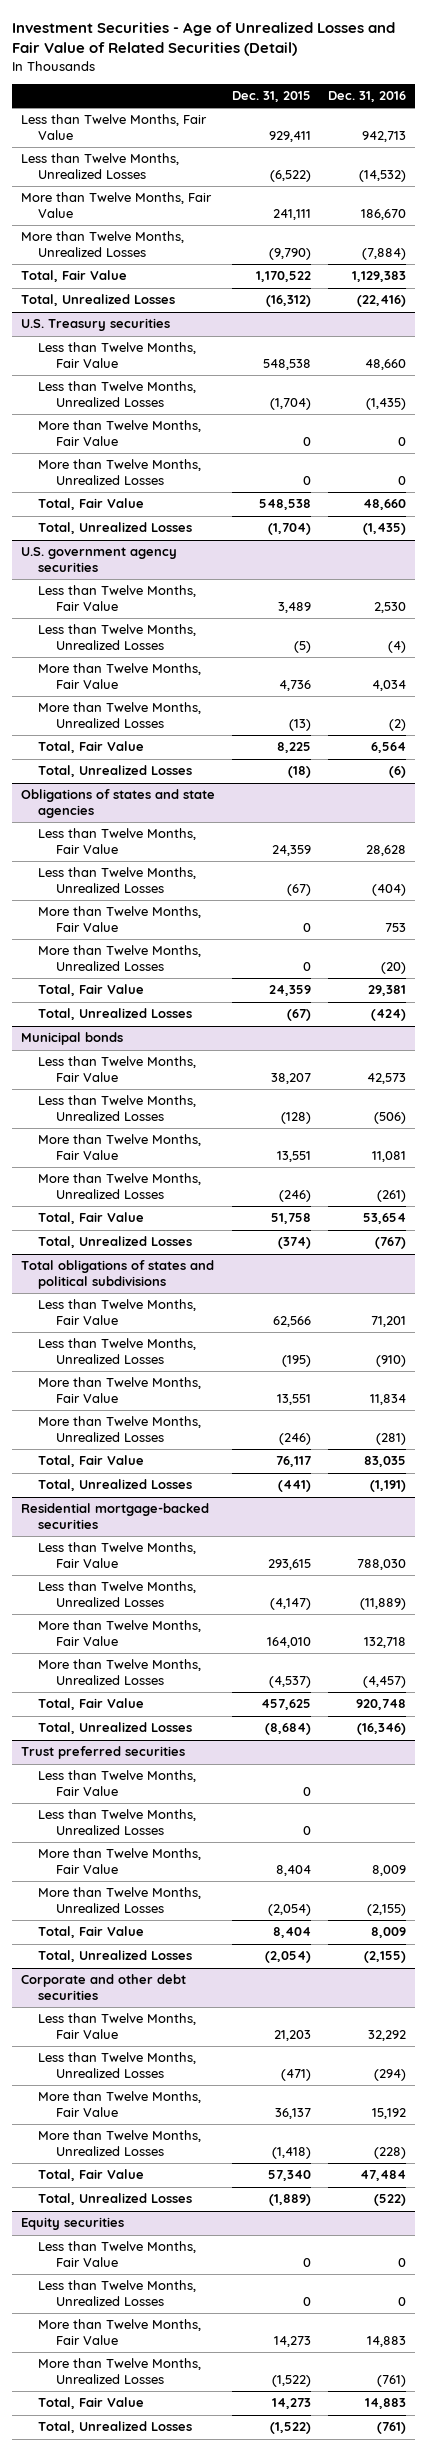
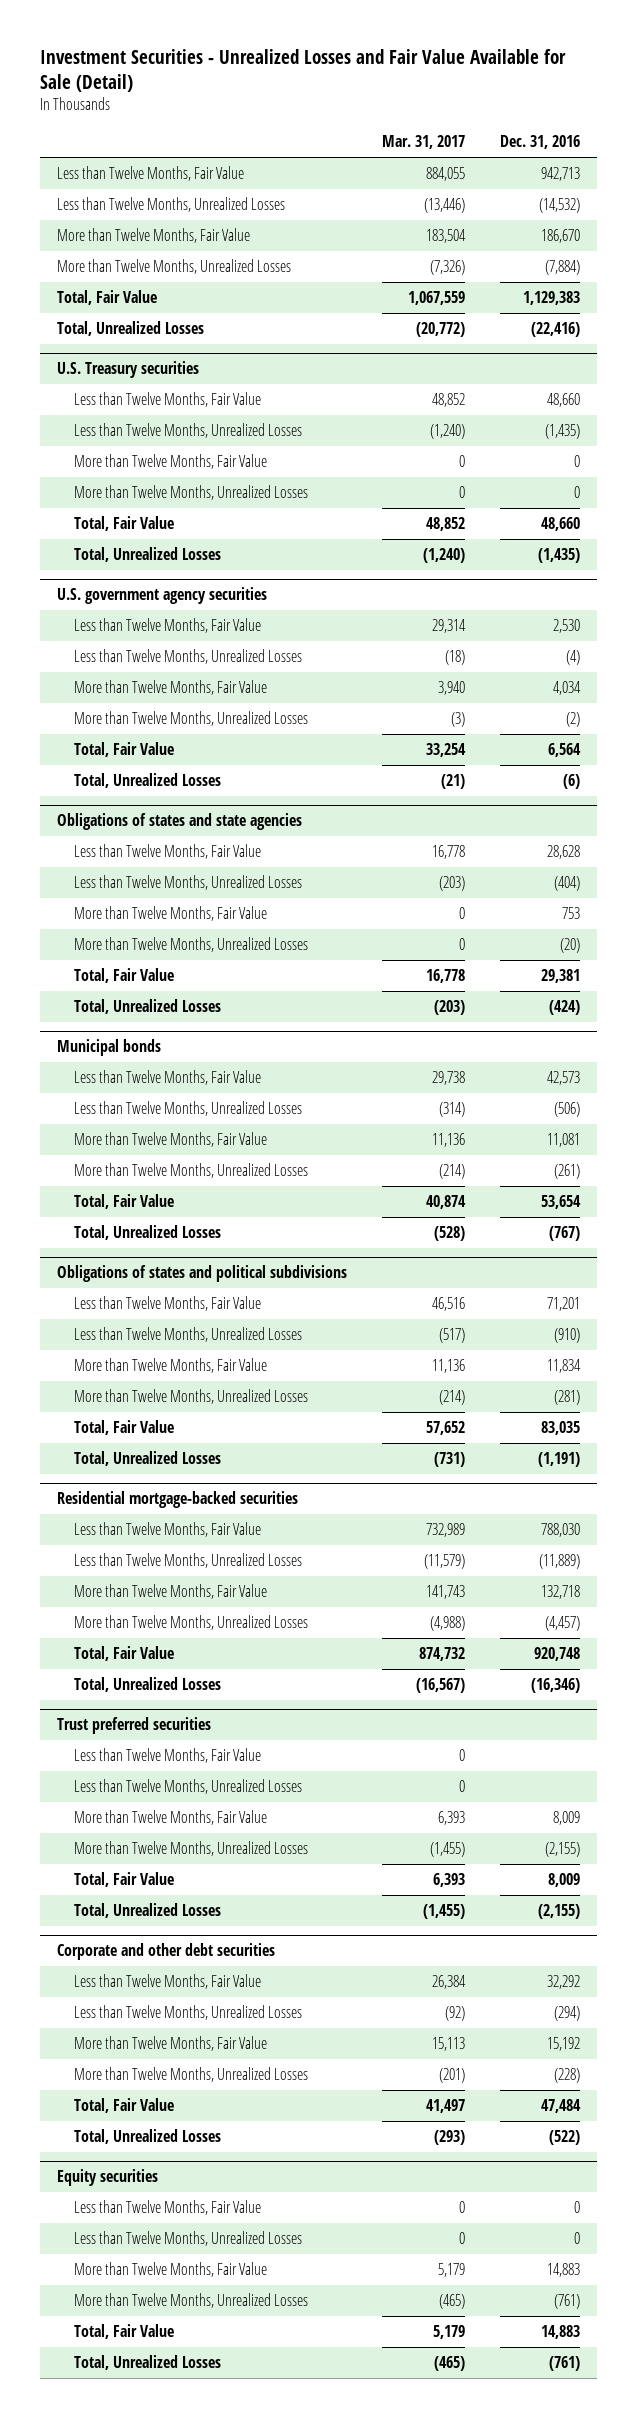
[12,21,396,56] Investment Securities - Age of Unrealized Losses and Fair Value of Related Securities (Detail) -> [39,49,566,92] Investment Securities - Unrealized Losses and Fair Value Available for Sale (Detail)
[232,91,312,103] Dec. 31, 2015 -> none
none -> [381,135,465,150] Mar. 31, 2017
[20,1260,214,1289] Total obligations of states and political subdivisions -> [57,1265,348,1283] Obligations of states and political subdivisions

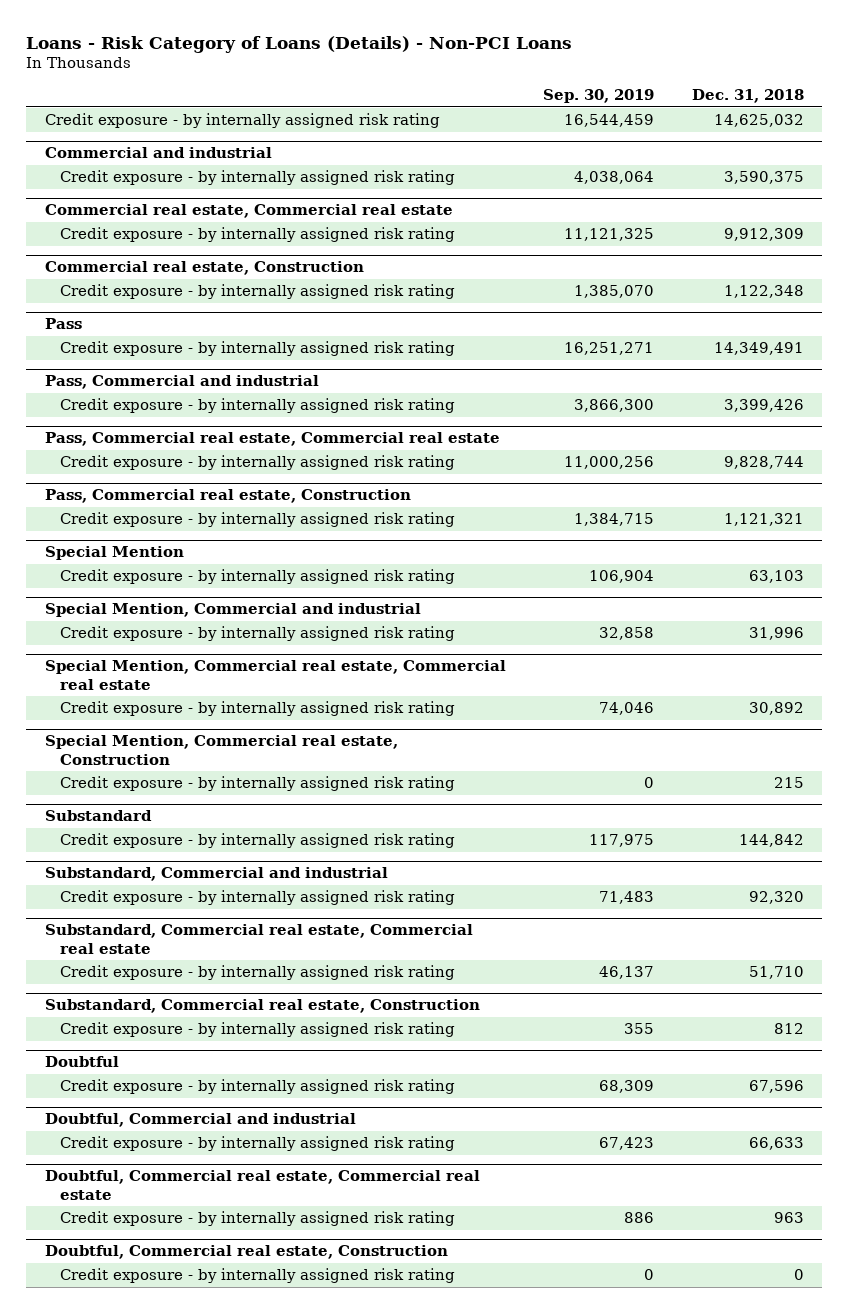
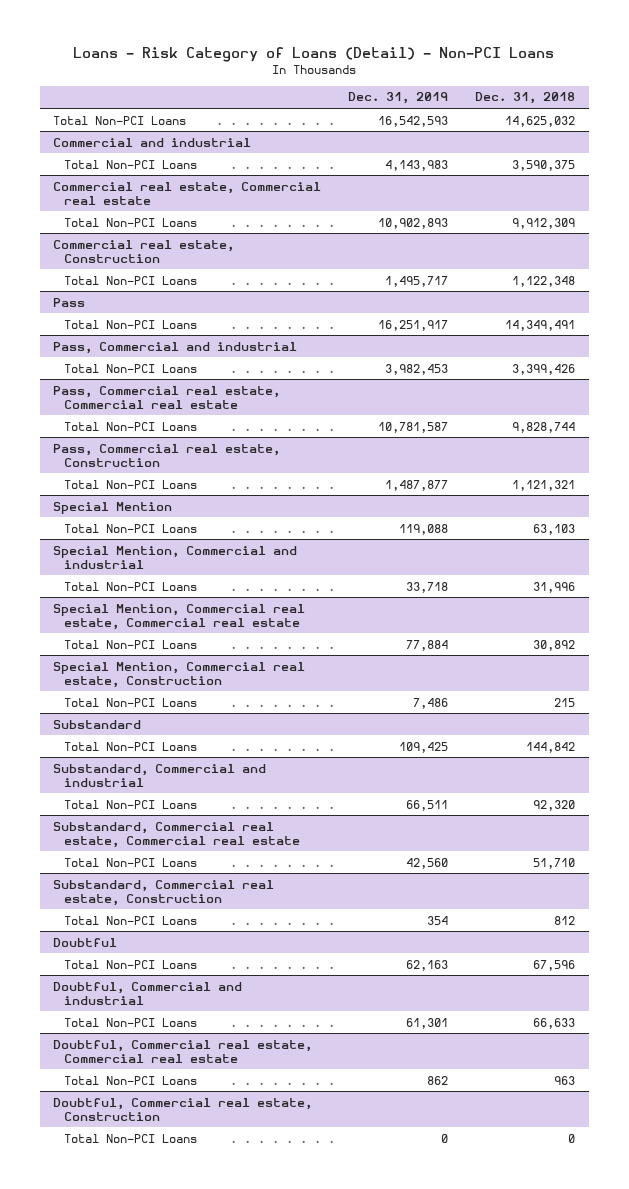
[26,35,573,53] Loans - Risk Category of Loans (Details) - Non-PCI Loans -> [73,46,555,62] Loans - Risk Category of Loans (Detail) - Non-PCI Loans
[543,89,655,104] Sep. 30, 2019 -> none
none -> [348,92,449,105] Dec. 31, 2019
[44,113,440,129] Credit exposure - by internally assigned risk rating -> [53,115,187,125] Total Non-PCI Loans
[60,170,456,186] Credit exposure - by internally assigned risk rating -> [64,159,198,169] Total Non-PCI Loans
[60,227,456,243] Credit exposure - by internally assigned risk rating -> [64,217,198,227] Total Non-PCI Loans
[60,284,456,300] Credit exposure - by internally assigned risk rating -> [64,275,198,285] Total Non-PCI Loans
[60,341,456,357] Credit exposure - by internally assigned risk rating -> [64,319,198,329] Total Non-PCI Loans
[60,398,456,414] Credit exposure - by internally assigned risk rating -> [64,363,198,373] Total Non-PCI Loans
[60,455,456,471] Credit exposure - by internally assigned risk rating -> [64,421,198,431] Total Non-PCI Loans
[60,512,456,528] Credit exposure - by internally assigned risk rating -> [64,479,198,489] Total Non-PCI Loans
[60,569,456,585] Credit exposure - by internally assigned risk rating -> [64,523,198,533] Total Non-PCI Loans
[60,626,456,642] Credit exposure - by internally assigned risk rating -> [64,581,198,591] Total Non-PCI Loans
[60,701,456,717] Credit exposure - by internally assigned risk rating -> [64,639,198,649] Total Non-PCI Loans
[60,776,456,792] Credit exposure - by internally assigned risk rating -> [64,697,198,707] Total Non-PCI Loans
[60,833,456,849] Credit exposure - by internally assigned risk rating -> [64,741,198,751] Total Non-PCI Loans
[60,890,456,906] Credit exposure - by internally assigned risk rating -> [64,799,198,809] Total Non-PCI Loans
[60,965,456,981] Credit exposure - by internally assigned risk rating -> [64,857,198,867] Total Non-PCI Loans
[60,1022,456,1038] Credit exposure - by internally assigned risk rating -> [64,915,198,925] Total Non-PCI Loans
[60,1079,456,1095] Credit exposure - by internally assigned risk rating -> [64,959,198,969] Total Non-PCI Loans
[60,1136,456,1152] Credit exposure - by internally assigned risk rating -> [64,1017,198,1027] Total Non-PCI Loans
[60,1211,456,1227] Credit exposure - by internally assigned risk rating -> [64,1075,198,1085] Total Non-PCI Loans
[60,1268,456,1284] Credit exposure - by internally assigned risk rating -> [64,1133,198,1143] Total Non-PCI Loans

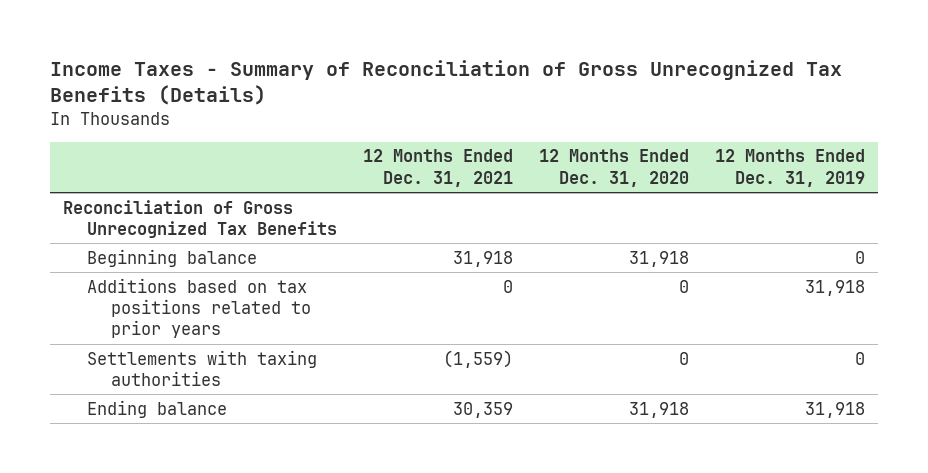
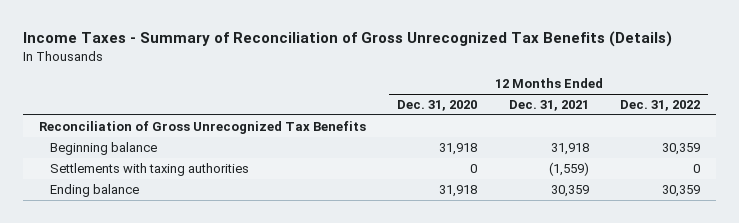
[714,149,865,187] 12 Months Ended Dec. 31, 2019 -> none
none -> [619,100,700,112] Dec. 31, 2022
[87,277,312,339] Additions based on tax positions related to prior years -> none

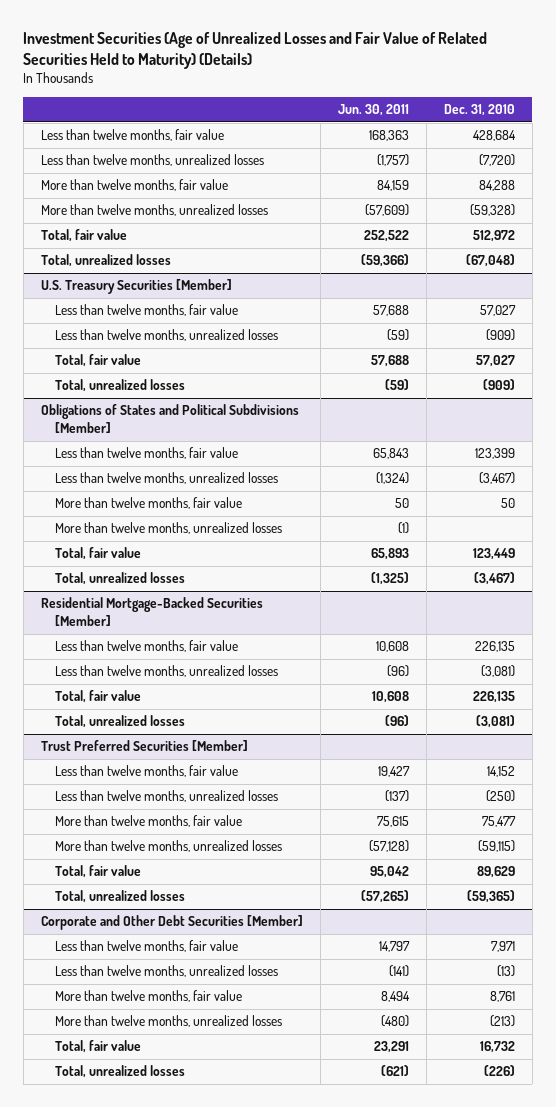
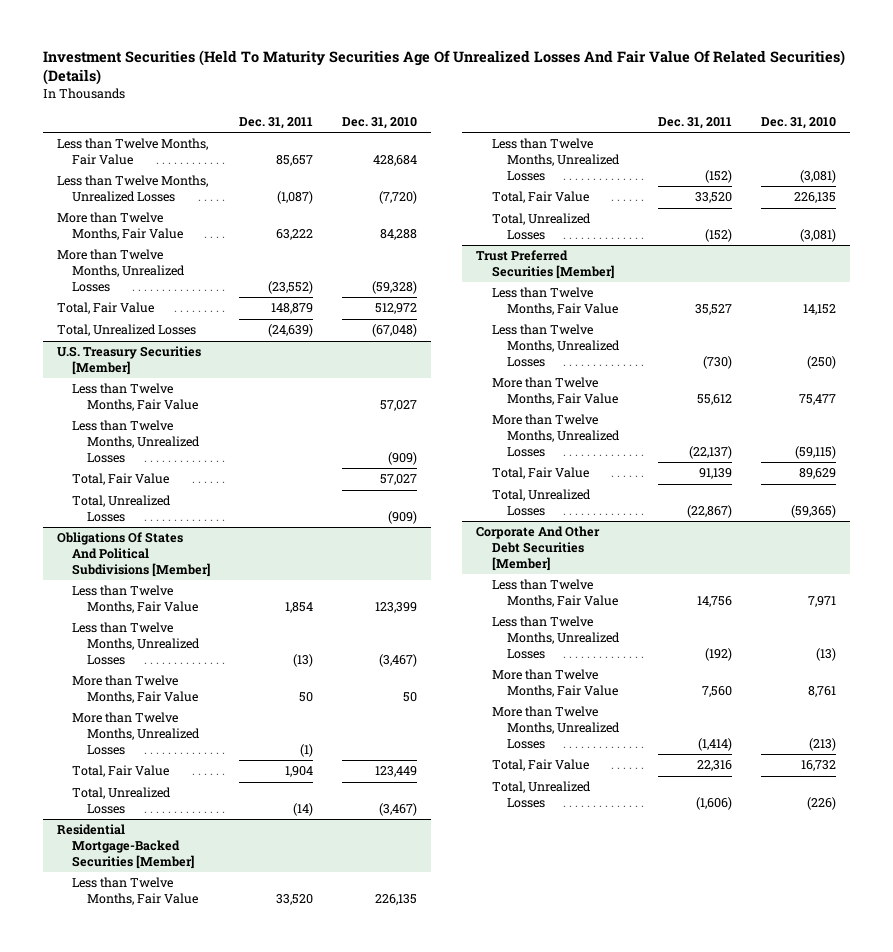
[23,32,488,70] Investment Securities (Age of Unrealized Losses and Fair Value of Related Securities Held to Maturity) (Details) -> [42,50,845,86] Investment Securities (Held To Maturity Securities Age Of Unrealized Losses And Fair Value Of Related Securities) (Details)
[337,104,409,117] Jun. 30, 2011 -> none
none -> [238,117,313,130] Dec. 31, 2011
[40,129,224,142] Less than twelve months, fair value -> [56,138,208,165] Less than Twelve Months, Fair Value
[40,154,264,167] Less than twelve months, unrealized losses -> [56,175,208,202] Less than Twelve Months, Unrealized Losses
[40,179,228,192] More than twelve months, fair value -> [56,212,184,240] More than Twelve Months, Fair Value
[40,204,268,217] More than twelve months, unrealized losses -> [56,249,186,292] More than Twelve Months, Unrealized Losses
[40,229,127,243] Total, fair value -> [56,302,154,315] Total, Fair Value
[40,254,171,268] Total, unrealized losses -> [56,324,196,337] Total, Unrealized Losses
[54,304,238,317] Less than twelve months, fair value -> [72,383,199,411] Less than Twelve Months, Fair Value
[54,329,278,342] Less than twelve months, unrealized losses -> [72,420,201,463] Less than Twelve Months, Unrealized Losses
[54,354,141,368] Total, fair value -> [72,473,170,486] Total, Fair Value
[54,379,185,393] Total, unrealized losses -> [72,495,172,522] Total, Unrealized Losses
[40,404,299,433] Obligations of States and Political Subdivisions [Member] -> [56,532,211,577] Obligations Of States And Political Subdivisions [Member]
[54,447,238,460] Less than twelve months, fair value -> [72,585,199,613] Less than Twelve Months, Fair Value
[54,472,278,485] Less than twelve months, unrealized losses -> [72,622,201,665] Less than Twelve Months, Unrealized Losses
[54,497,242,510] More than twelve months, fair value -> [72,675,199,703] More than Twelve Months, Fair Value
[54,522,282,535] More than twelve months, unrealized losses -> [72,712,201,755] More than Twelve Months, Unrealized Losses
[54,547,141,561] Total, fair value -> [72,765,170,778] Total, Fair Value
[54,572,185,586] Total, unrealized losses -> [72,787,172,814] Total, Unrealized Losses
[54,640,238,653] Less than twelve months, fair value -> [72,877,199,905] Less than Twelve Months, Fair Value
[54,665,278,678] Less than twelve months, unrealized losses -> [491,138,620,181] Less than Twelve Months, Unrealized Losses
[54,690,141,704] Total, fair value -> [491,191,589,204] Total, Fair Value
[54,715,185,729] Total, unrealized losses -> [491,213,591,240] Total, Unrealized Losses
[54,765,238,778] Less than twelve months, fair value -> [491,287,618,315] Less than Twelve Months, Fair Value
[54,790,278,803] Less than twelve months, unrealized losses -> [491,324,620,367] Less than Twelve Months, Unrealized Losses
[54,815,242,828] More than twelve months, fair value -> [491,377,618,405] More than Twelve Months, Fair Value
[54,840,282,853] More than twelve months, unrealized losses -> [491,414,620,457] More than Twelve Months, Unrealized Losses
[54,865,141,879] Total, fair value -> [491,467,589,480] Total, Fair Value
[54,890,185,904] Total, unrealized losses -> [491,489,591,516] Total, Unrealized Losses
[40,915,303,931] Corporate and Other Debt Securities [Member] -> [476,526,601,571] Corporate And Other Debt Securities [Member]
[54,940,238,953] Less than twelve months, fair value -> [491,579,618,607] Less than Twelve Months, Fair Value
[54,965,278,978] Less than twelve months, unrealized losses -> [491,616,620,659] Less than Twelve Months, Unrealized Losses
[54,990,242,1003] More than twelve months, fair value -> [491,669,618,697] More than Twelve Months, Fair Value
[54,1015,282,1028] More than twelve months, unrealized losses -> [491,706,620,749] More than Twelve Months, Unrealized Losses
[54,1040,141,1054] Total, fair value -> [491,759,589,772] Total, Fair Value
[54,1065,185,1079] Total, unrealized losses -> [491,781,591,808] Total, Unrealized Losses

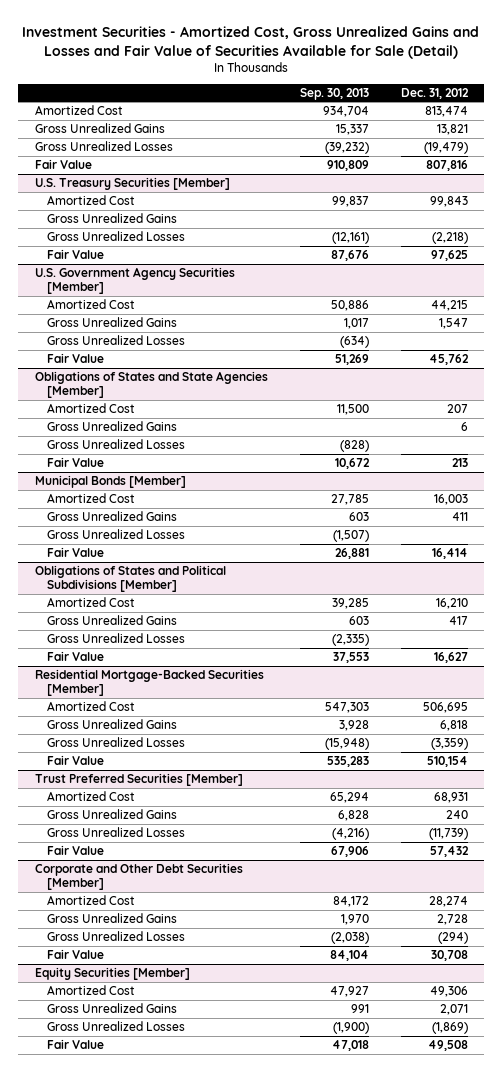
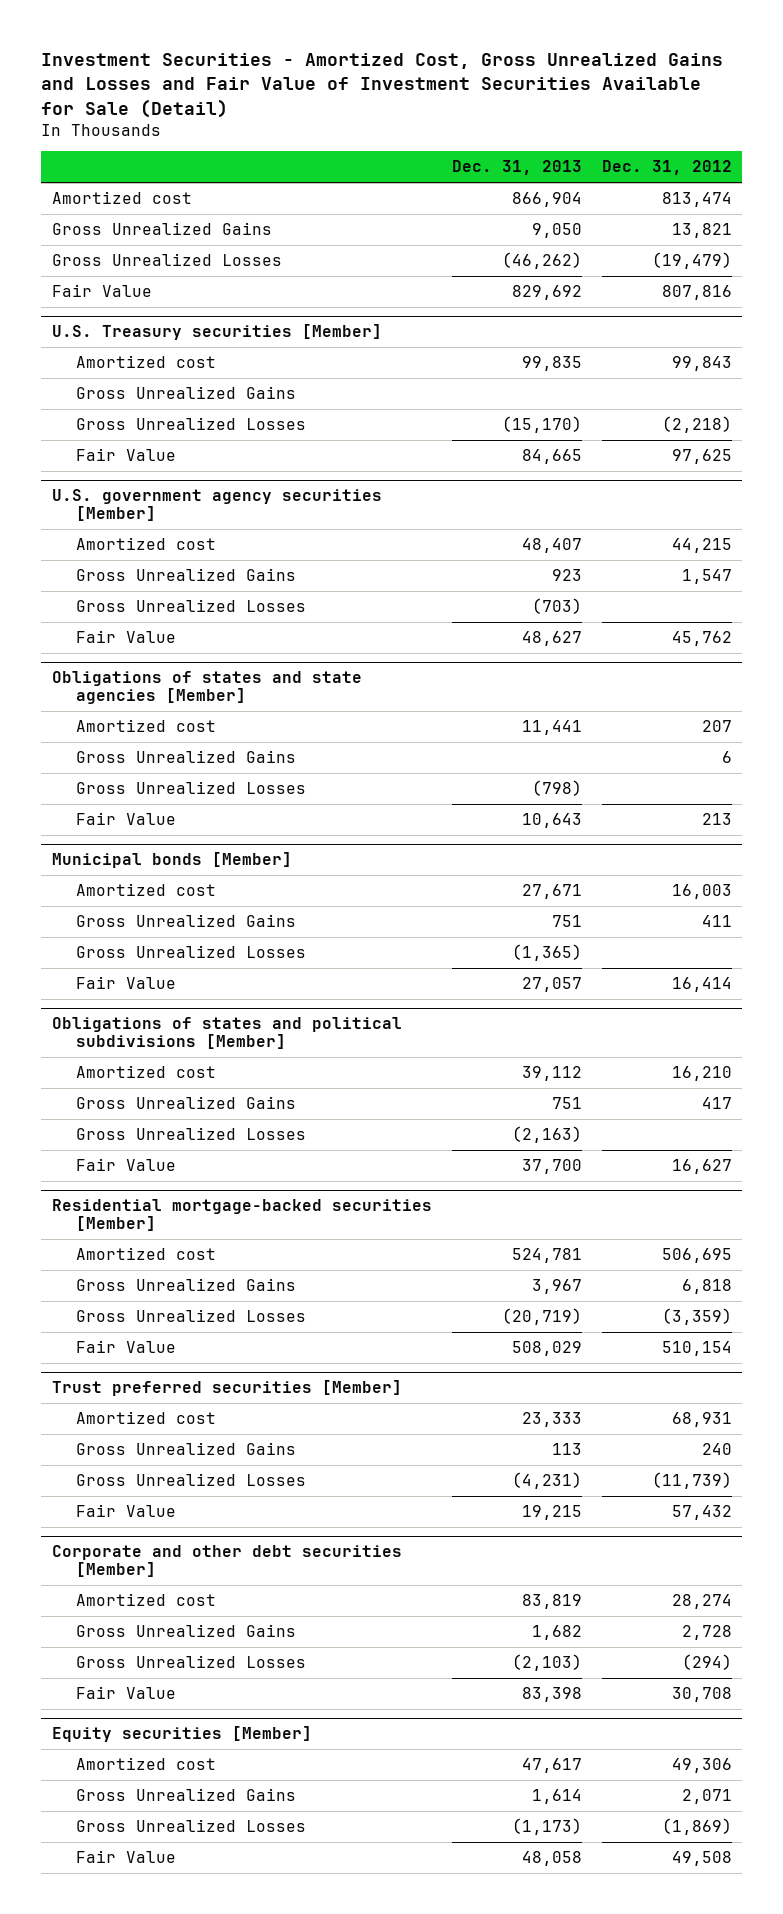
[22,26,480,59] Investment Securities - Amortized Cost, Gross Unrealized Gains and Losses and Fair Value of Securities Available for Sale (Detail) -> [41,52,724,118] Investment Securities - Amortized Cost, Gross Unrealized Gains and Losses and Fair Value of Investment Securities Available for Sale (Detail)
[299,87,369,100] Sep. 30, 2013 -> none
none -> [451,160,582,176] Dec. 31, 2013
[34,105,123,116] Amortized Cost -> [51,191,192,205] Amortized cost
[34,177,230,191] U.S. Treasury Securities [Member] -> [51,324,382,341] U.S. Treasury securities [Member]
[46,195,135,206] Amortized Cost -> [75,355,216,369] Amortized cost
[34,267,235,295] U.S. Government Agency Securities [Member] -> [51,489,382,522] U.S. government agency securities [Member]
[46,299,135,310] Amortized Cost -> [75,537,216,551] Amortized cost
[34,371,268,399] Obligations of States and State Agencies [Member] -> [51,671,362,705] Obligations of states and state agencies [Member]
[46,403,135,414] Amortized Cost -> [75,719,216,733] Amortized cost
[34,475,186,489] Municipal Bonds [Member] -> [51,852,292,869] Municipal bonds [Member]
[46,493,135,504] Amortized Cost -> [75,883,216,897] Amortized cost
[34,565,226,593] Obligations of States and Political Subdivisions [Member] -> [51,1017,402,1050] Obligations of states and political subdivisions [Member]
[46,597,135,608] Amortized Cost -> [75,1065,216,1079] Amortized cost
[34,669,264,697] Residential Mortgage-Backed Securities [Member] -> [51,1199,432,1232] Residential mortgage-backed securities [Member]
[46,701,135,712] Amortized Cost -> [75,1247,216,1261] Amortized cost
[34,773,243,787] Trust Preferred Securities [Member] -> [51,1380,402,1397] Trust preferred securities [Member]
[46,791,135,802] Amortized Cost -> [75,1411,216,1425] Amortized cost
[34,863,243,891] Corporate and Other Debt Securities [Member] -> [51,1545,402,1578] Corporate and other debt securities [Member]
[46,895,135,906] Amortized Cost -> [75,1593,216,1607] Amortized cost
[34,967,190,981] Equity Securities [Member] -> [51,1726,312,1743] Equity securities [Member]
[46,985,135,996] Amortized Cost -> [75,1757,216,1771] Amortized cost

